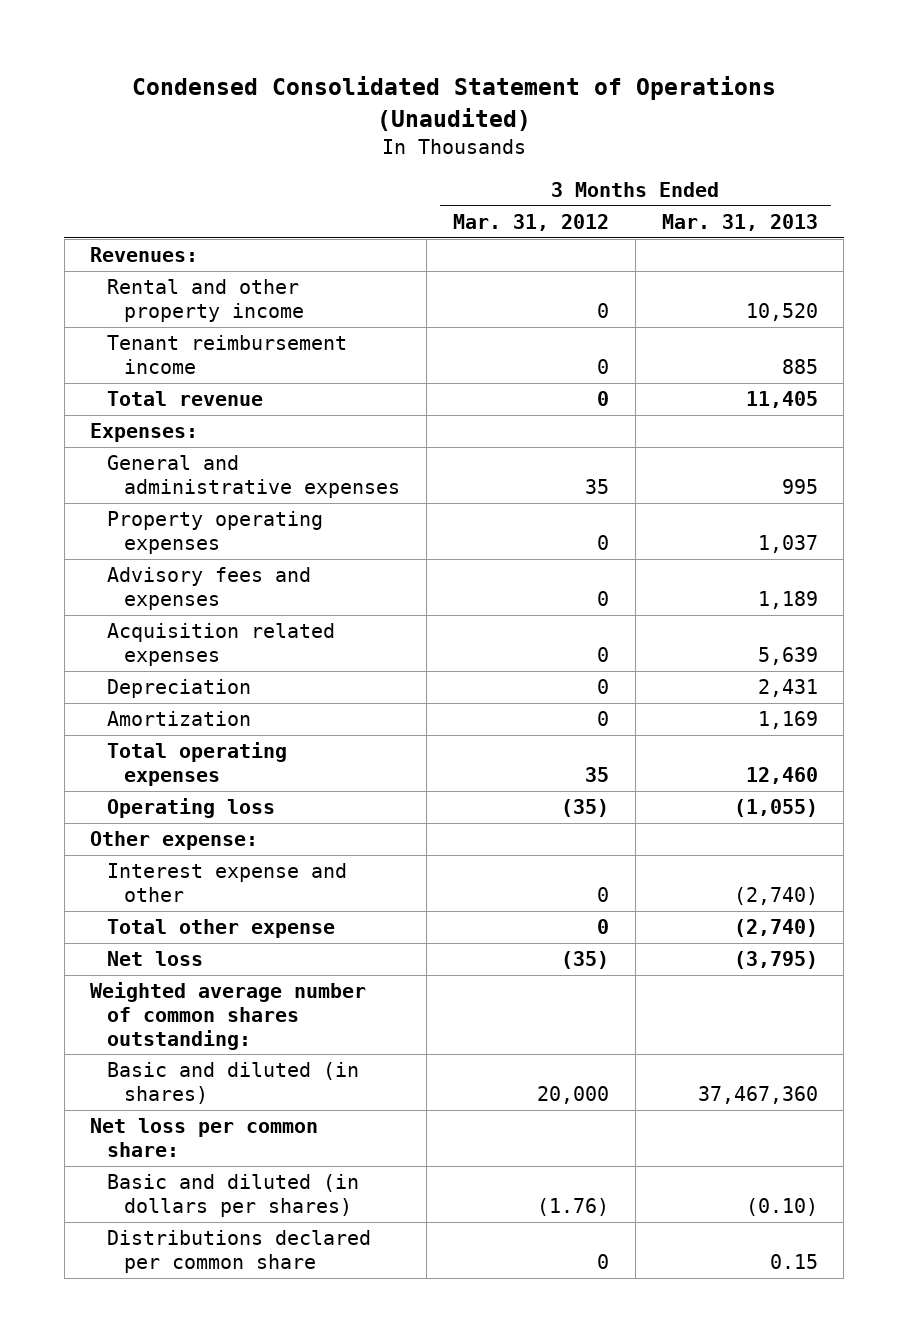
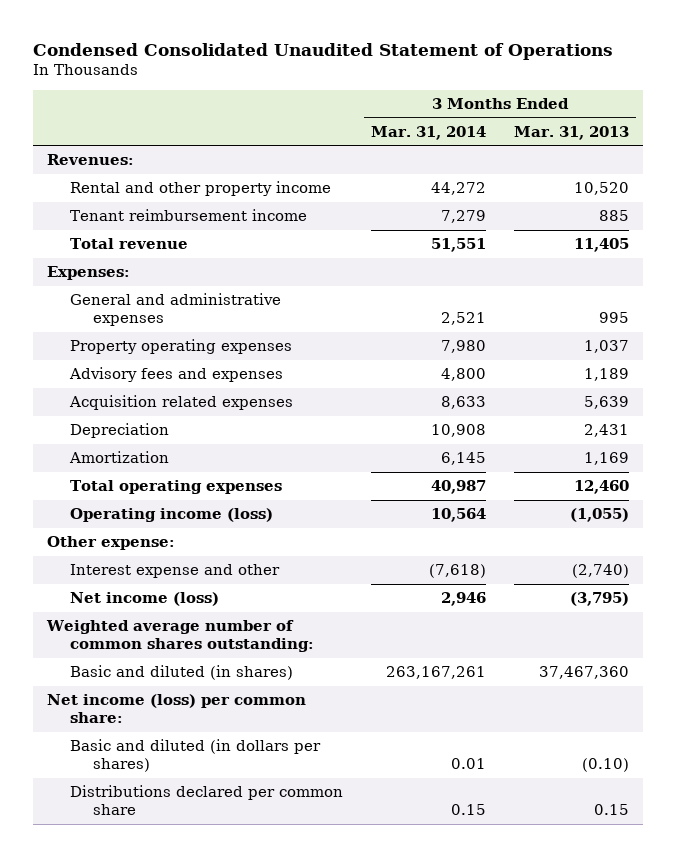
[131,76,776,131] Condensed Consolidated Statement of Operations (Unaudited) -> [32,42,613,60] Condensed Consolidated Unaudited Statement of Operations
[452,214,609,232] Mar. 31, 2012 -> none
none -> [371,125,487,140] Mar. 31, 2014
[107,798,276,819] Operating loss -> [69,508,273,523] Operating income (loss)
[107,919,336,939] Total other expense -> none
[107,951,204,967] Net loss -> [69,592,219,607] Net income (loss)
[90,1118,319,1158] Net loss per common share: -> [47,694,307,724] Net income (loss) per common share:

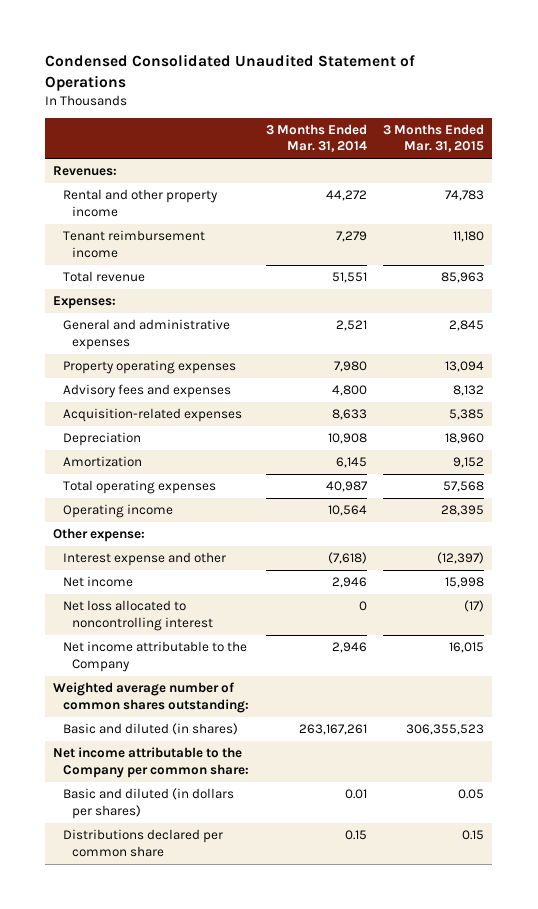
[514,125,630,140] Mar. 31, 2013 -> none
none -> [383,124,485,153] 3 Months Ended Mar. 31, 2015
[68,395,293,411] Acquisition related expenses -> [62,408,242,423] Acquisition-related expenses
[69,508,273,523] Operating income (loss) -> [62,504,173,519] Operating income
none -> [62,576,133,588] Net income
none -> [62,600,214,631] Net loss allocated to noncontrolling interest
[69,592,219,607] Net income (loss) -> [62,641,247,672] Net income attributable to the Company
[47,694,307,724] Net income (loss) per common share: -> [53,747,249,778] Net income attributable to the Company per common share:

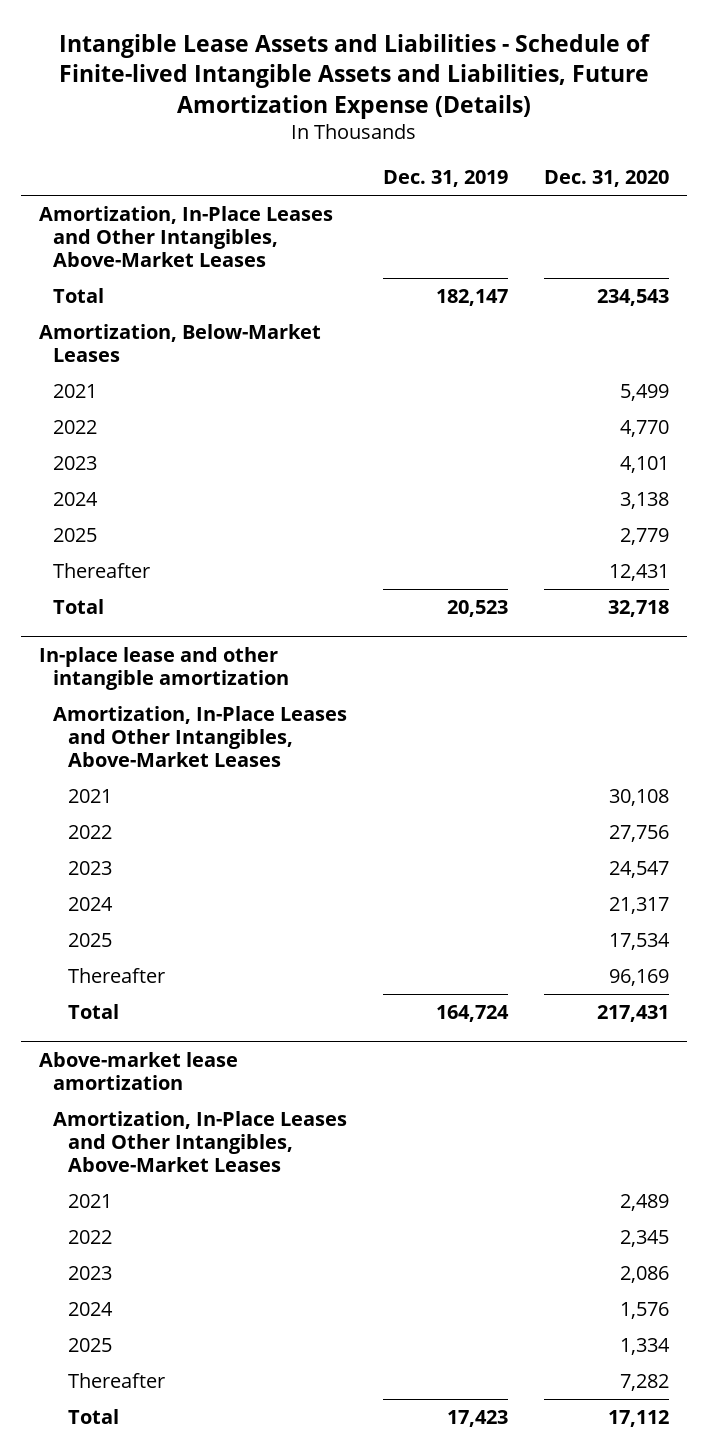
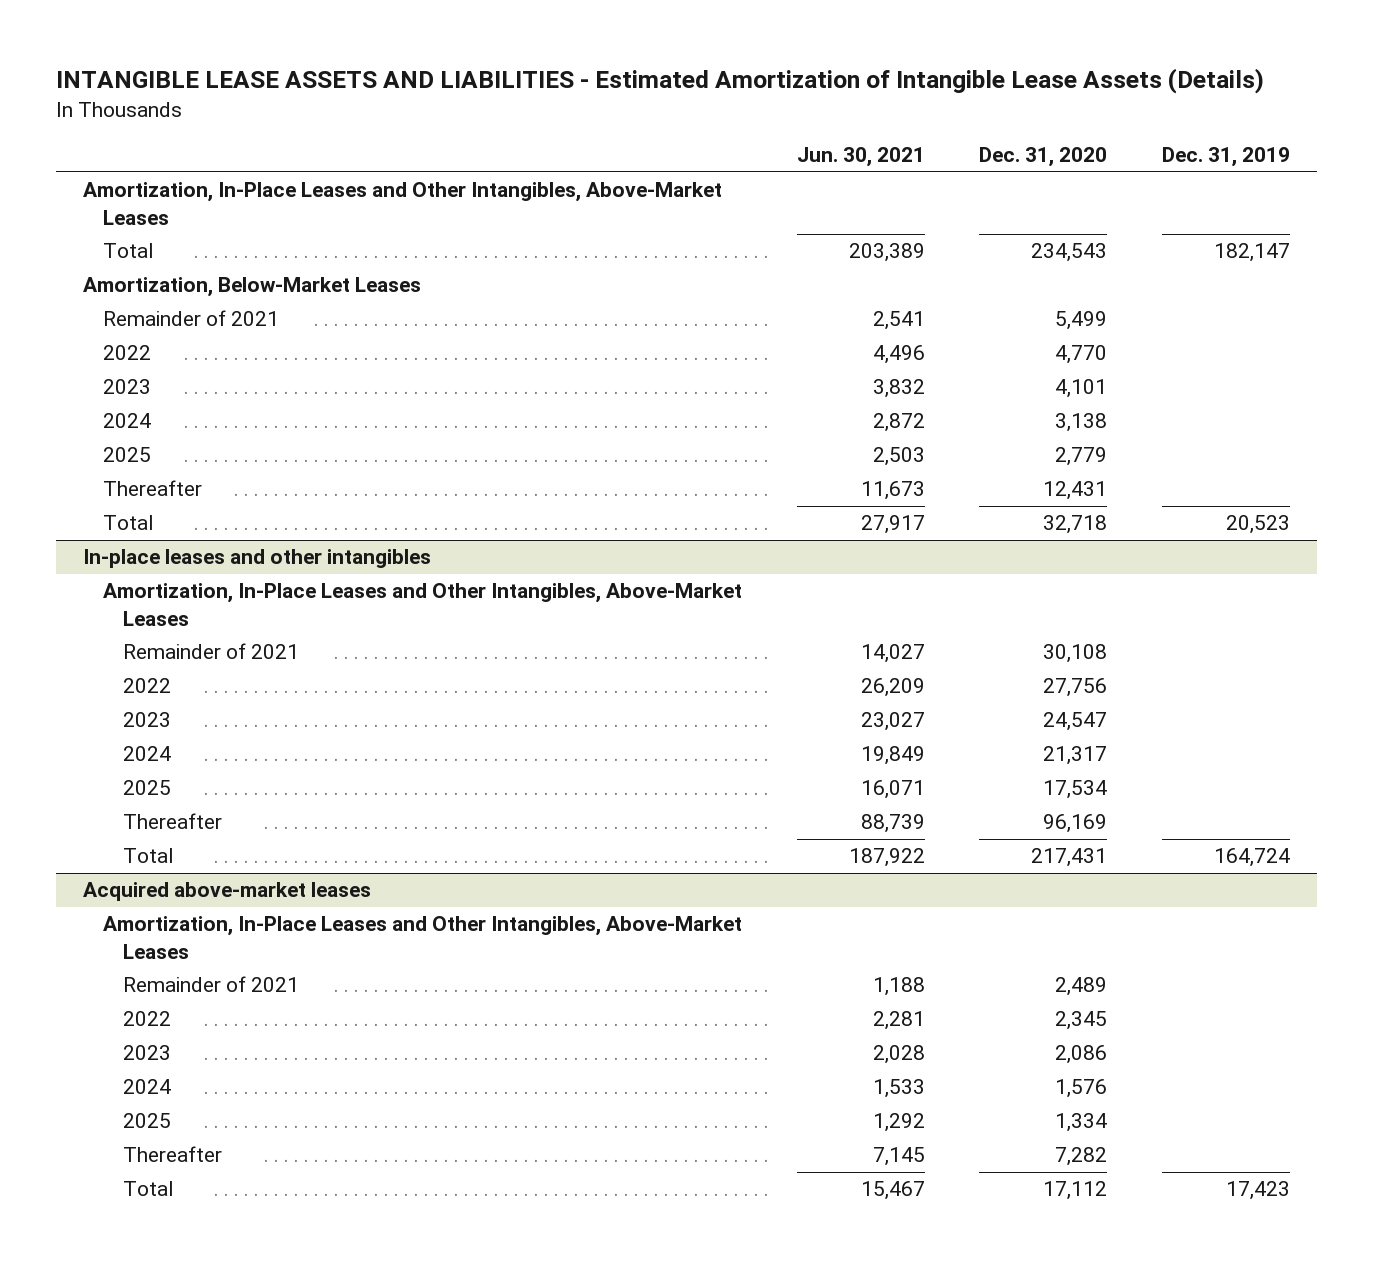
[59,33,651,119] Intangible Lease Assets and Liabilities - Schedule of Finite-lived Intangible Assets and Liabilities, Future Amortization Expense (Details) -> [55,68,1264,95] INTANGIBLE LEASE ASSETS AND LIABILITIES - Estimated Amortization of Intangible Lease Assets (Details)
none -> [796,147,925,168] Jun. 30, 2021
[53,383,98,398] 2021 -> [103,310,280,327] Remainder of 2021
[39,646,290,690] In-place lease and other intangible amortization -> [82,549,431,569] In-place leases and other intangibles
[67,788,112,803] 2021 -> [123,643,300,660] Remainder of 2021
[39,1051,239,1090] Above-market lease amortization -> [82,882,371,902] Acquired above-market leases
[67,1193,112,1208] 2021 -> [123,976,300,993] Remainder of 2021

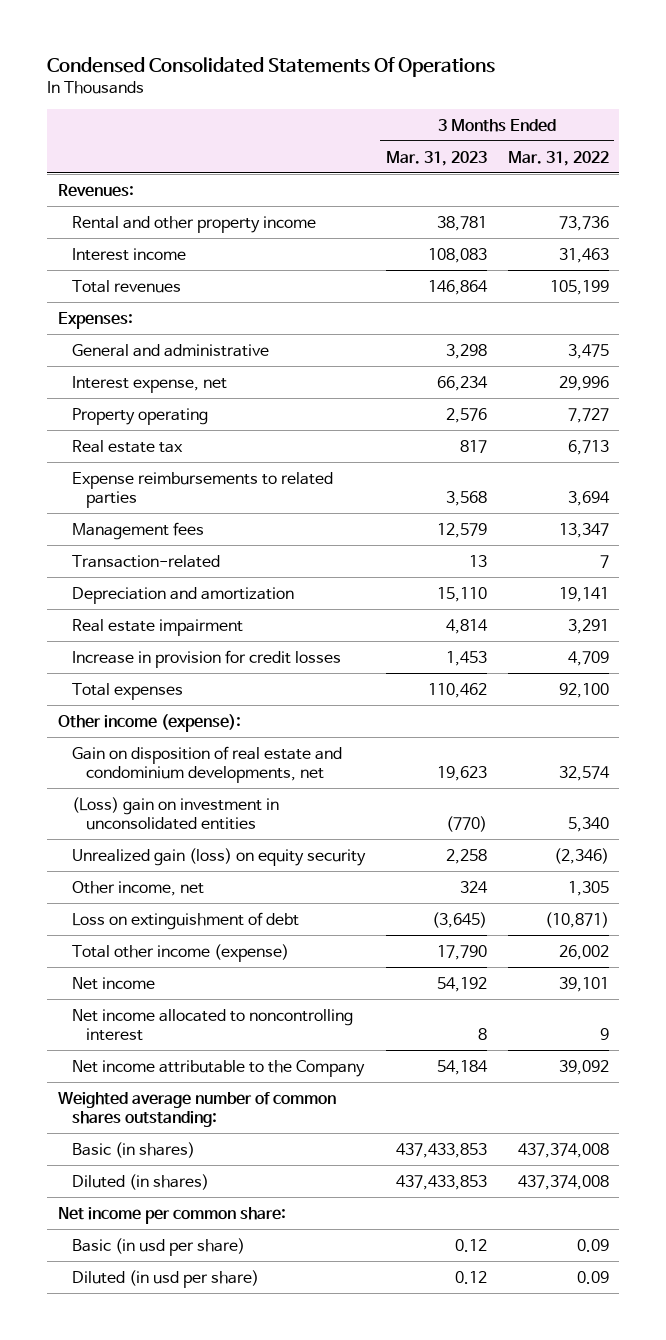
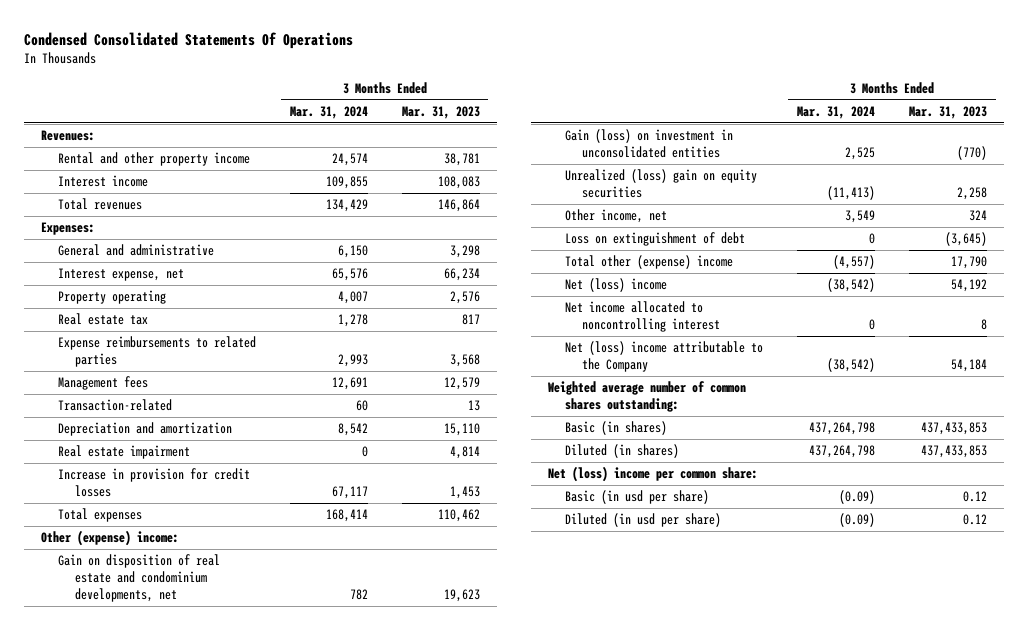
[507,150,609,166] Mar. 31, 2022 -> none
none -> [289,106,368,120] Mar. 31, 2024
[57,713,241,732] Other income (expense): -> [40,530,179,547] Other (expense) income:
[71,796,279,830] (Loss) gain on investment in unconsolidated entities -> [564,129,733,159] Gain (loss) on investment in unconsolidated entities
[71,847,366,866] Unrealized gain (loss) on equity security -> [564,169,757,199] Unrealized (loss) gain on equity securities
[71,943,289,962] Total other income (expense) -> [564,255,733,270] Total other (expense) income
[71,976,155,990] Net income -> [564,278,667,293] Net (loss) income
[71,1059,365,1077] Net income attributable to the Company -> [564,341,763,373] Net (loss) income attributable to the Company
[57,1206,286,1224] Net income per common share: -> [548,466,759,483] Net (loss) income per common share:

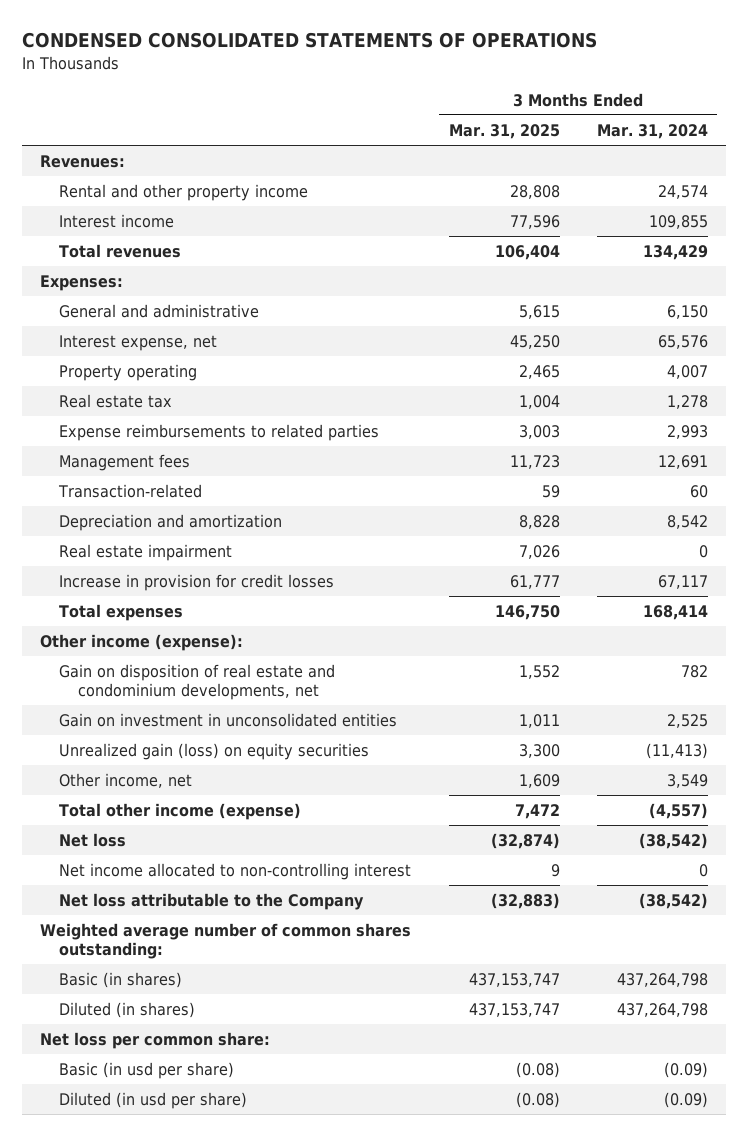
[23,31,353,49] Condensed Consolidated Statements Of Operations -> [21,31,597,48] CONDENSED CONSOLIDATED STATEMENTS OF OPERATIONS
[401,106,480,120] Mar. 31, 2023 -> none
none -> [448,123,560,139] Mar. 31, 2025
[40,530,179,547] Other (expense) income: -> [40,634,244,652] Other income (expense):
[564,129,733,159] Gain (loss) on investment in unconsolidated entities -> [59,713,398,728] Gain on investment in unconsolidated entities
[564,169,757,199] Unrealized (loss) gain on equity securities -> [59,743,370,761] Unrealized gain (loss) on equity securities
[564,232,745,247] Loss on extinguishment of debt -> none
[564,255,733,270] Total other (expense) income -> [59,803,302,821] Total other income (expense)
[564,278,667,293] Net (loss) income -> [59,833,127,848] Net loss
[564,301,720,333] Net income allocated to noncontrolling interest -> [59,863,412,881] Net income allocated to non-controlling interest
[564,341,763,373] Net (loss) income attributable to the Company -> [59,893,365,911] Net loss attributable to the Company
[548,466,759,483] Net (loss) income per common share: -> [40,1032,271,1050] Net loss per common share:

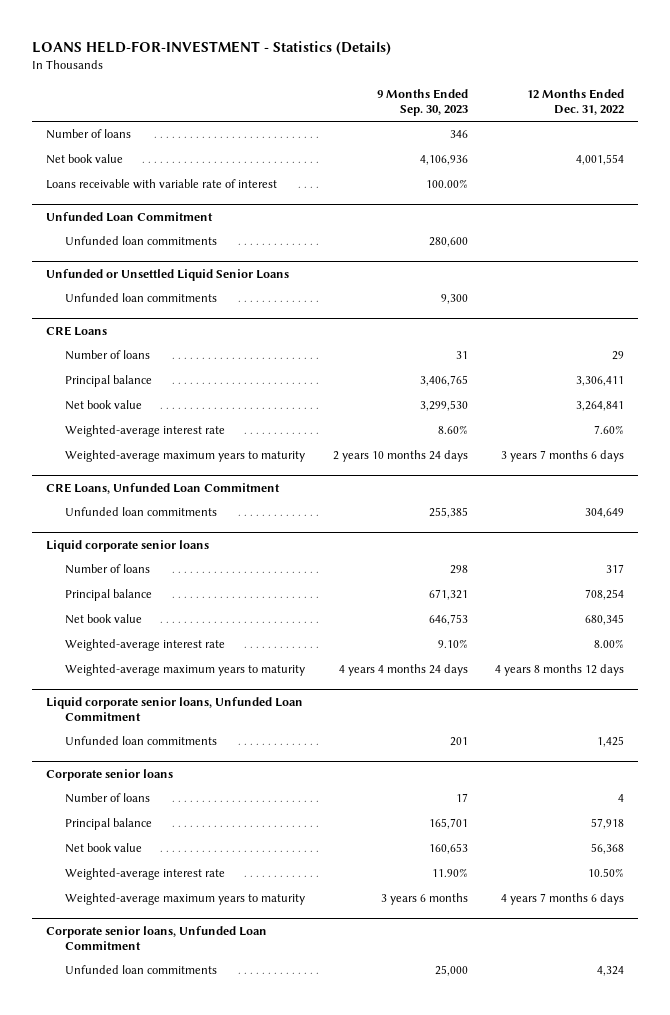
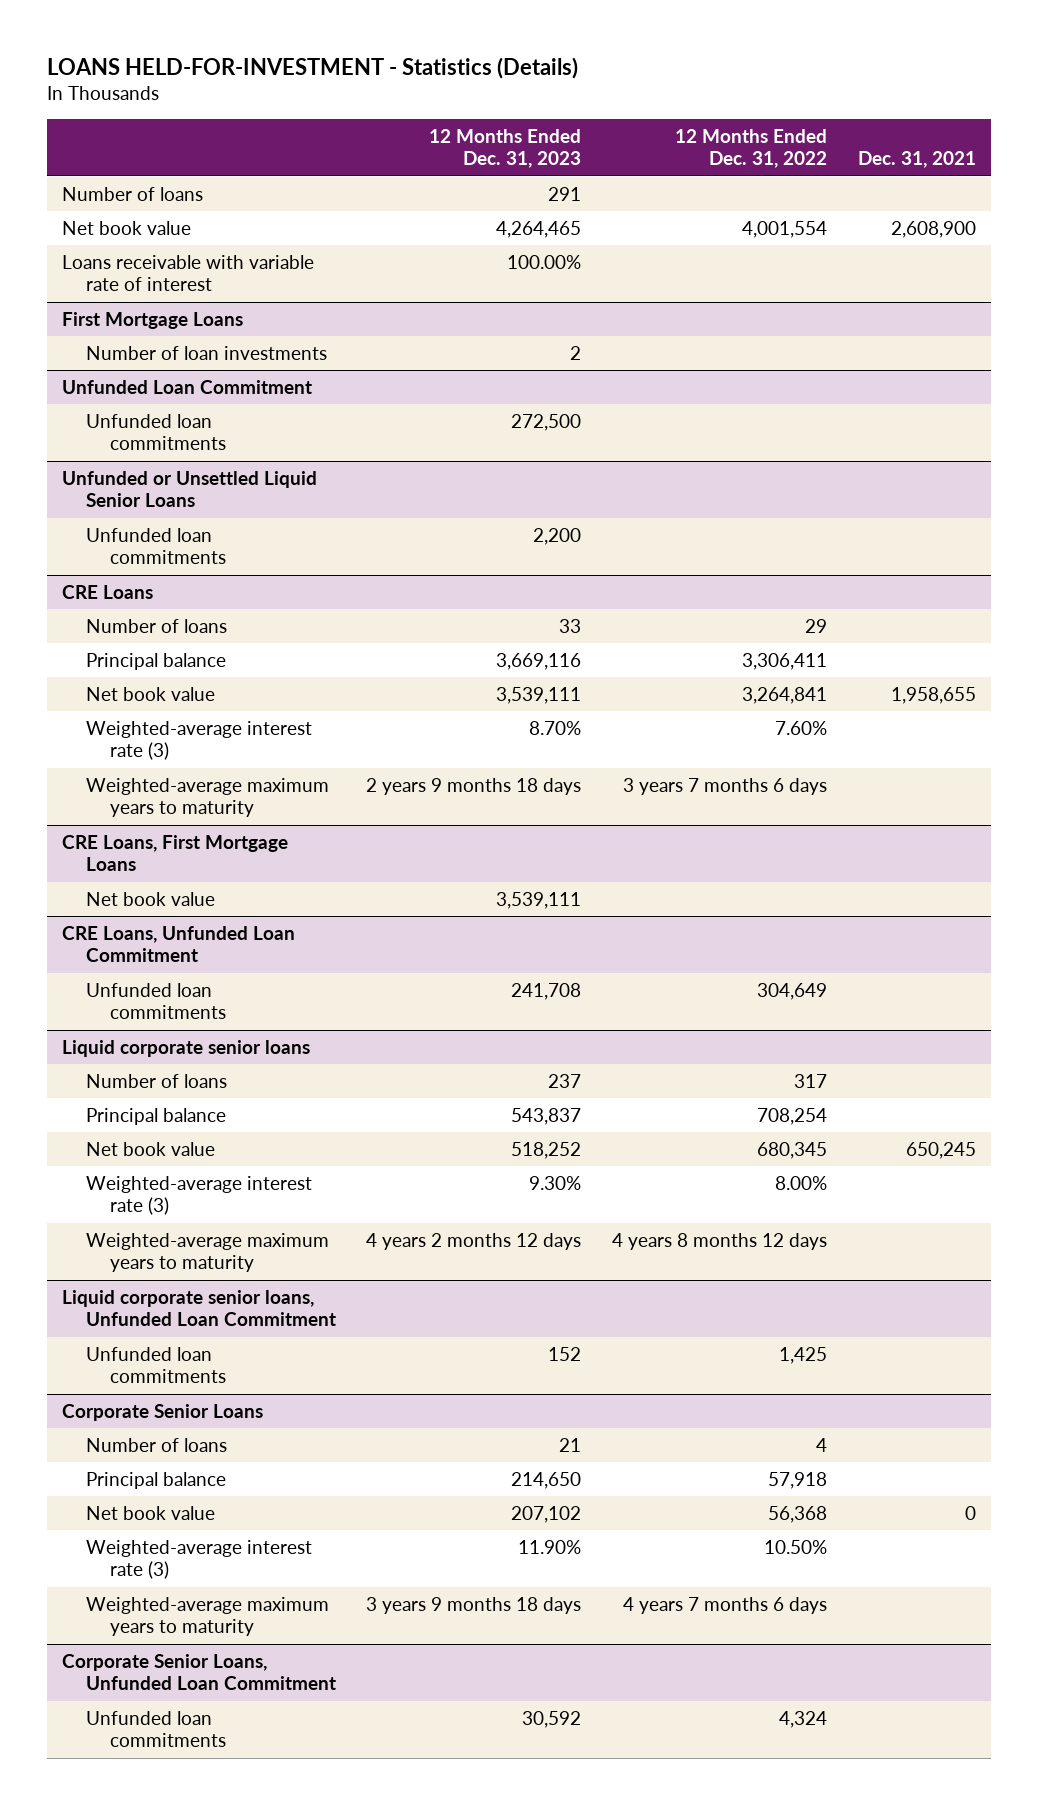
[376,88,468,117] 9 Months Ended Sep. 30, 2023 -> none
none -> [429,128,582,169] 12 Months Ended Dec. 31, 2023
none -> [857,151,976,169] Dec. 31, 2021
none -> [61,311,243,329] First Mortgage Loans
none -> [85,345,327,360] Number of loan investments
[64,425,225,438] Weighted-average interest rate -> [85,720,312,761] Weighted-average interest rate (3)
none -> [61,834,288,872] CRE Loans, First Mortgage Loans
none -> [85,891,215,906] Net book value
[64,639,225,652] Weighted-average interest rate -> [85,1175,312,1216] Weighted-average interest rate (3)
[45,769,173,782] Corporate senior loans -> [61,1403,263,1421] Corporate Senior Loans
[64,868,225,881] Weighted-average interest rate -> [85,1539,312,1580] Weighted-average interest rate (3)
[45,926,267,951] Corporate senior loans, Unfunded Loan Commitment -> [61,1653,336,1691] Corporate Senior Loans, Unfunded Loan Commitment

